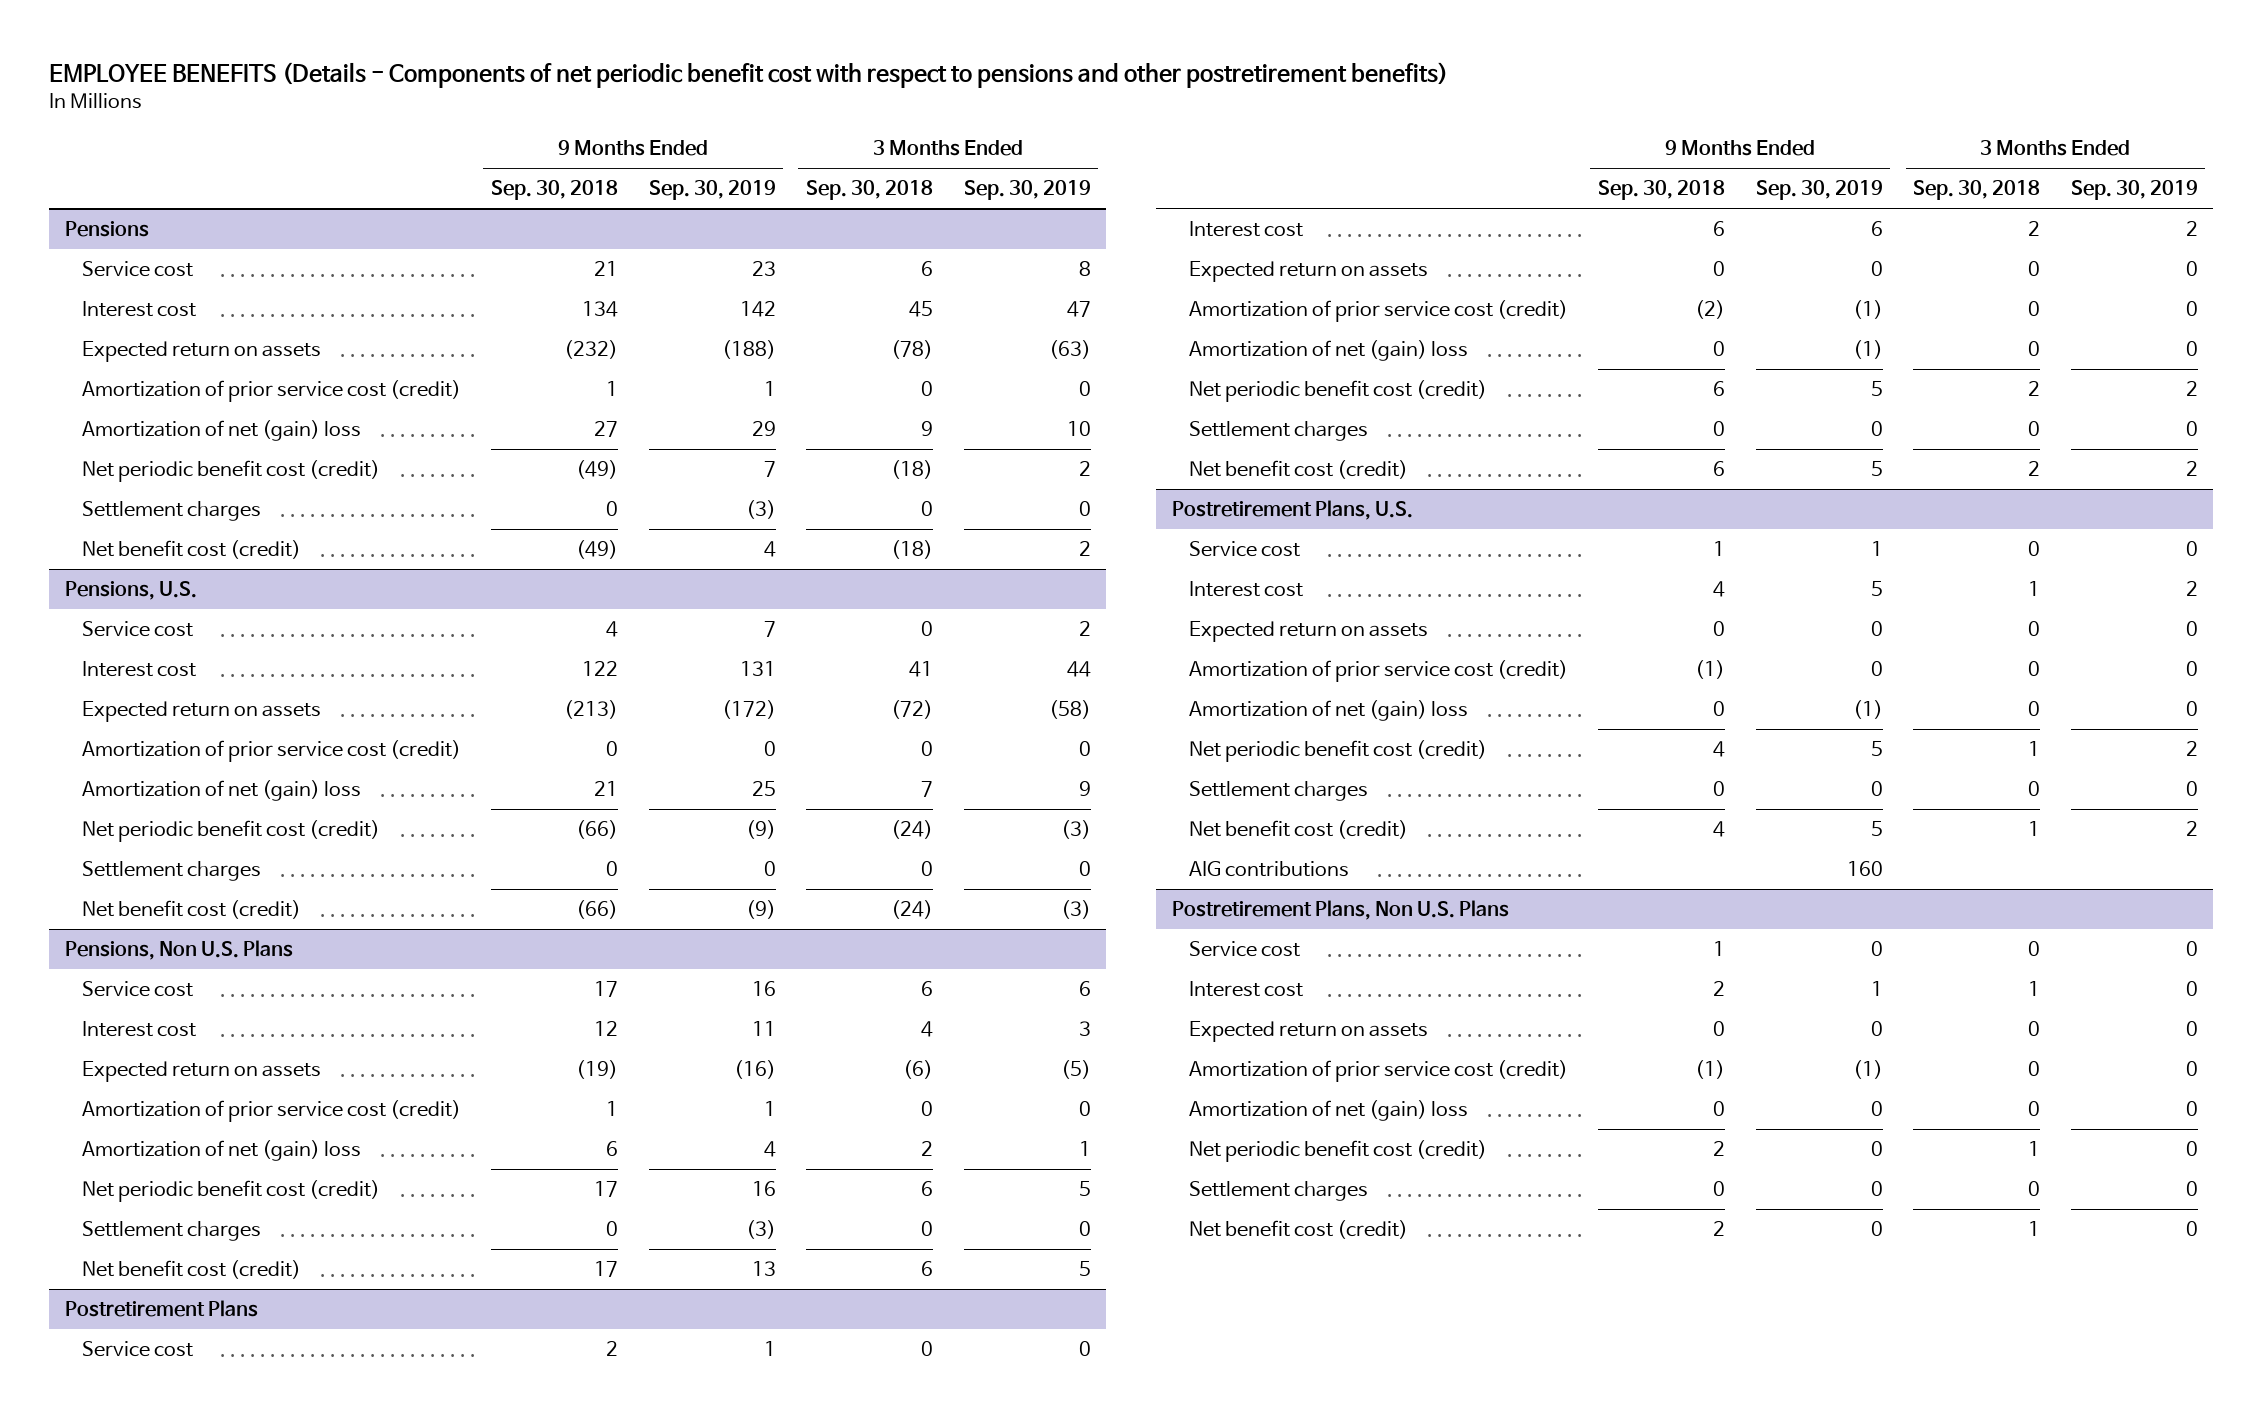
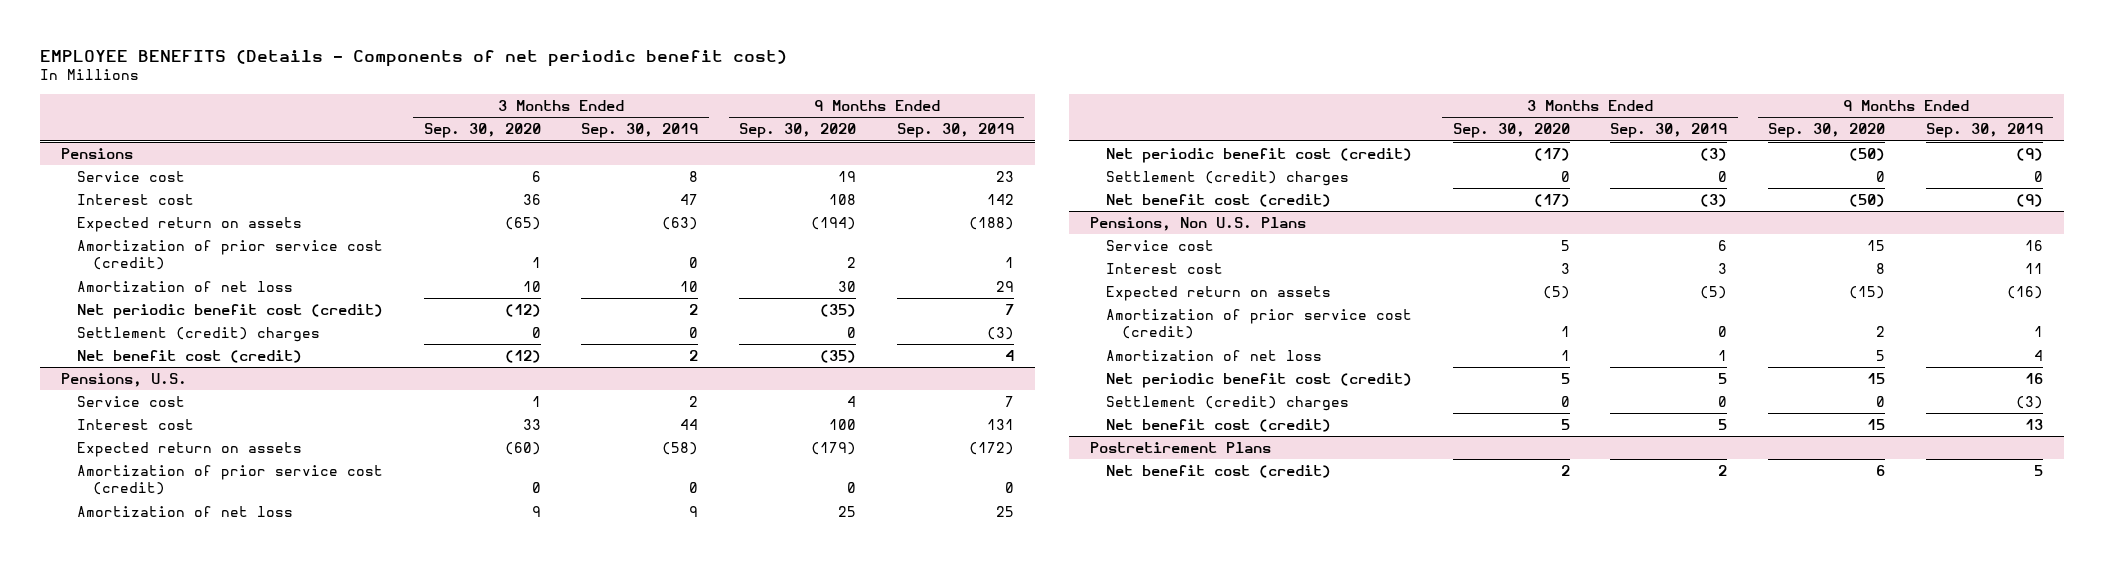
[49,61,1449,88] EMPLOYEE BENEFITS (Details - Components of net periodic benefit cost with respect to pensions and other postretirement benefits) -> [40,49,788,67] EMPLOYEE BENEFITS (Details - Components of net periodic benefit cost)
[491,180,619,201] Sep. 30, 2018 -> none
[806,180,934,201] Sep. 30, 2018 -> none
none -> [423,123,541,139] Sep. 30, 2020
none -> [739,123,857,139] Sep. 30, 2020
[81,420,361,442] Amortization of net (gain) loss -> [76,280,293,292] Amortization of net loss
[81,501,261,522] Settlement charges -> [76,326,320,342] Settlement (credit) charges
[81,780,361,802] Amortization of net (gain) loss -> [76,505,293,517] Amortization of net loss
[81,861,261,882] Settlement charges -> [1105,170,1349,186] Settlement (credit) charges
[81,1140,361,1162] Amortization of net (gain) loss -> [1105,349,1322,361] Amortization of net loss
[81,1221,261,1242] Settlement charges -> [1105,395,1349,411] Settlement (credit) charges
[81,1341,193,1358] Service cost -> none
[1188,221,1303,238] Interest cost -> none
[1188,261,1428,283] Expected return on assets -> none
[1188,300,1568,323] Amortization of prior service cost (credit) -> none
[1188,340,1468,362] Amortization of net (gain) loss -> none
[1188,380,1487,403] Net periodic benefit cost (credit) -> none
[1188,421,1368,442] Settlement charges -> none
[1171,500,1413,521] Postretirement Plans, U.S. -> none
[1188,541,1300,558] Service cost -> none
[1188,581,1303,598] Interest cost -> none
[1188,621,1428,643] Expected return on assets -> none
[1188,660,1568,683] Amortization of prior service cost (credit) -> none
[1188,700,1468,722] Amortization of net (gain) loss -> none
[1188,740,1487,763] Net periodic benefit cost (credit) -> none
[1188,781,1368,802] Settlement charges -> none
[1188,820,1408,840] Net benefit cost (credit) -> none
[1188,861,1349,878] AIG contributions -> none
[1171,900,1509,921] Postretirement Plans, Non U.S. Plans -> none
[1188,941,1300,958] Service cost -> none
[1188,981,1303,998] Interest cost -> none
[1188,1021,1428,1043] Expected return on assets -> none
[1188,1060,1568,1083] Amortization of prior service cost (credit) -> none
[1188,1100,1468,1122] Amortization of net (gain) loss -> none
[1188,1140,1487,1163] Net periodic benefit cost (credit) -> none
[1188,1181,1368,1202] Settlement charges -> none
[1188,1220,1408,1240] Net benefit cost (credit) -> none

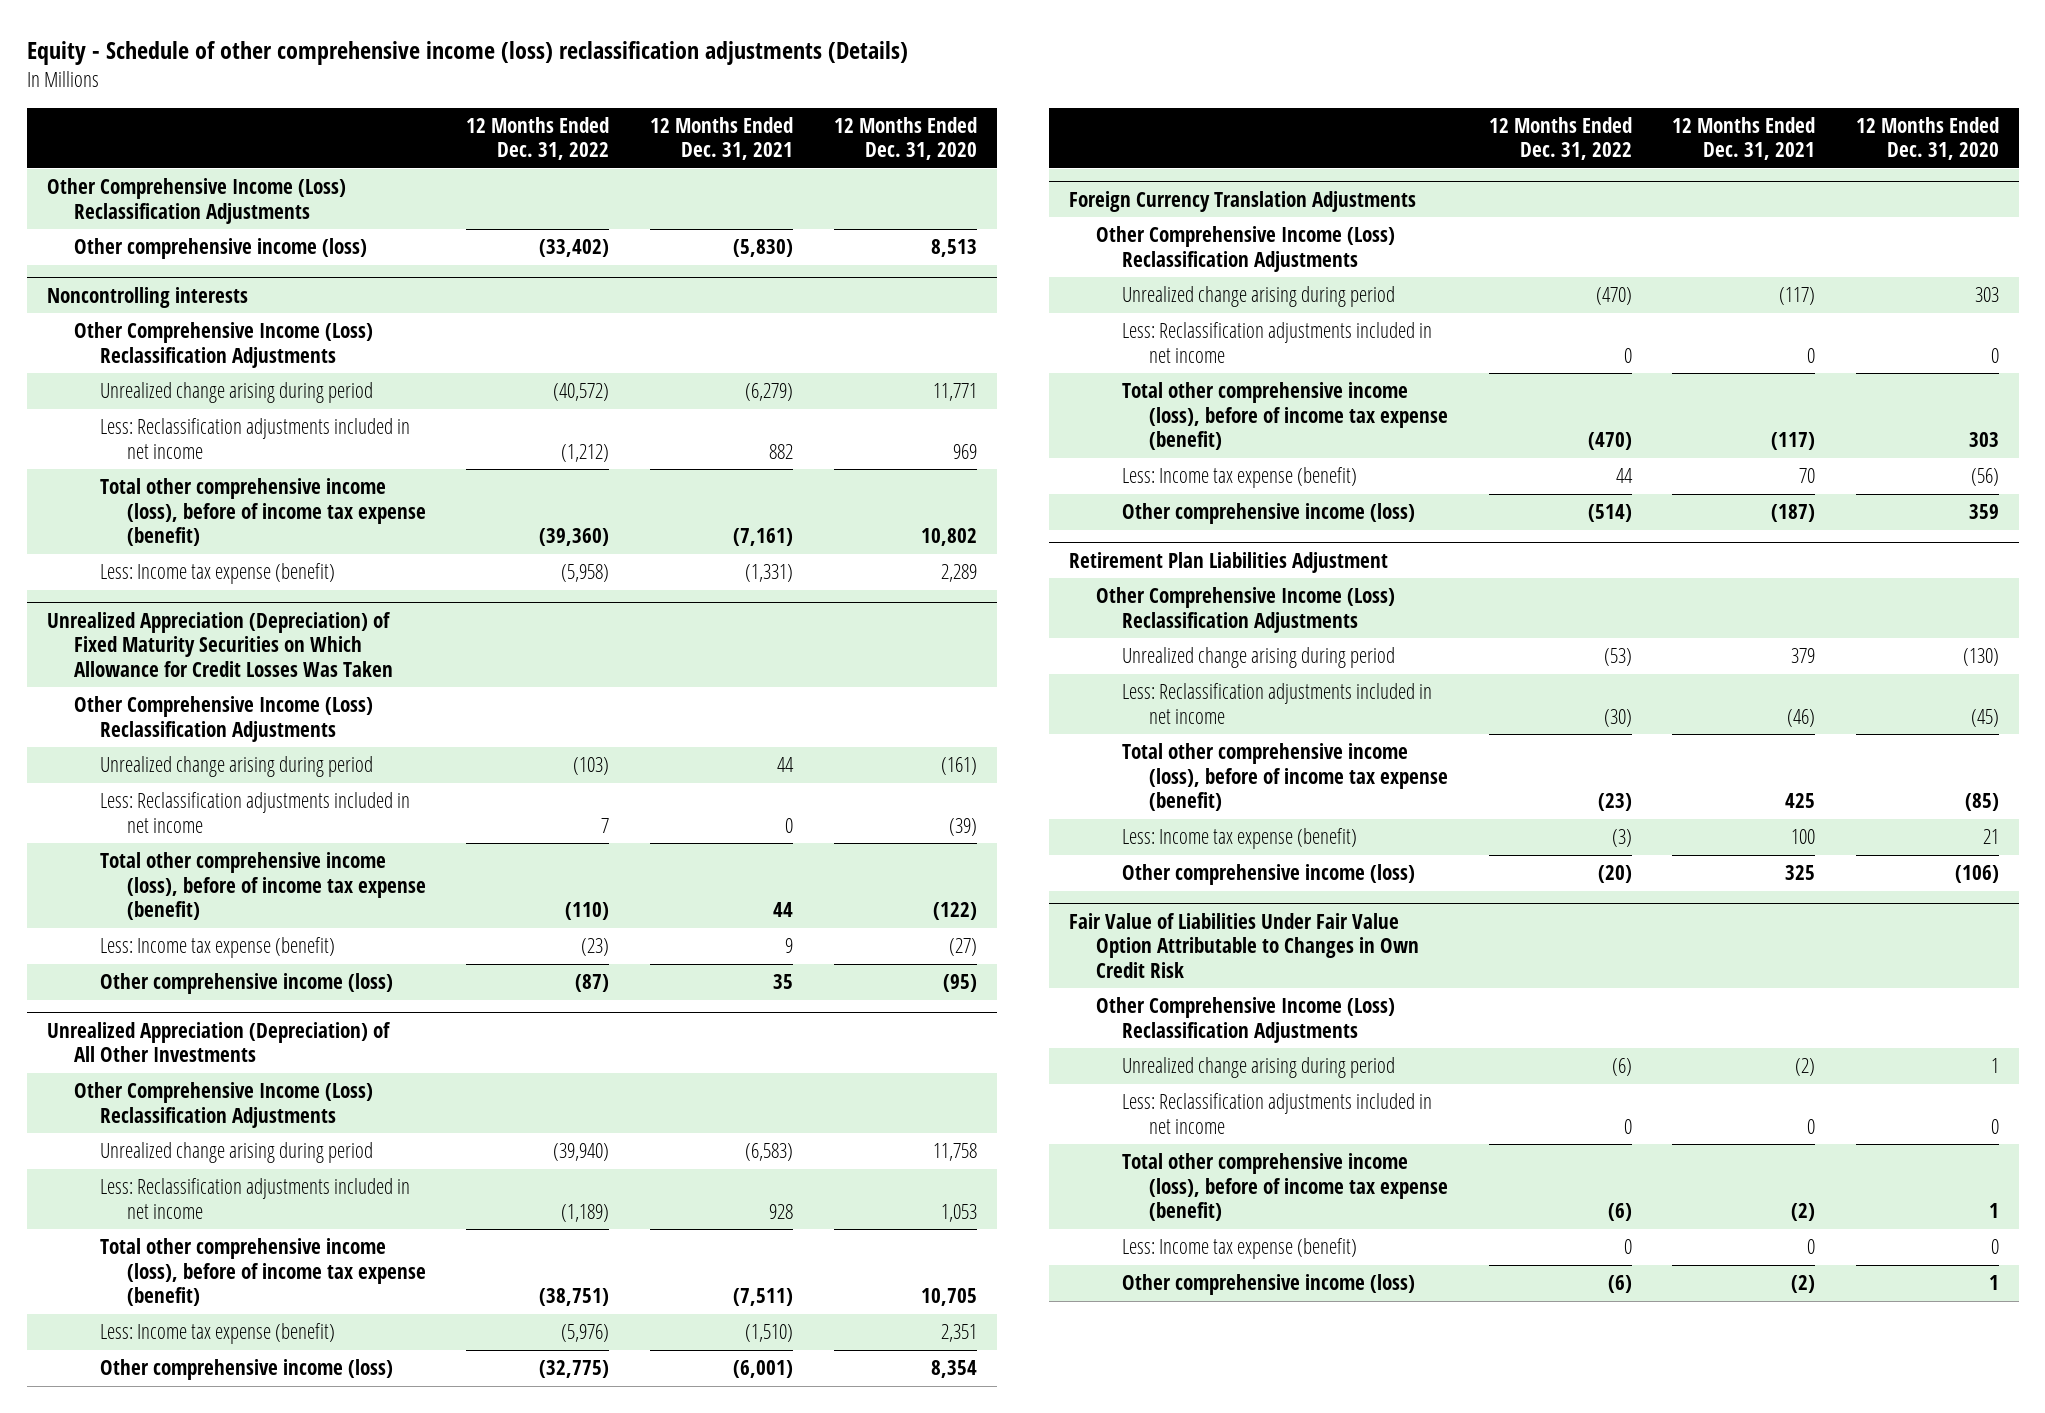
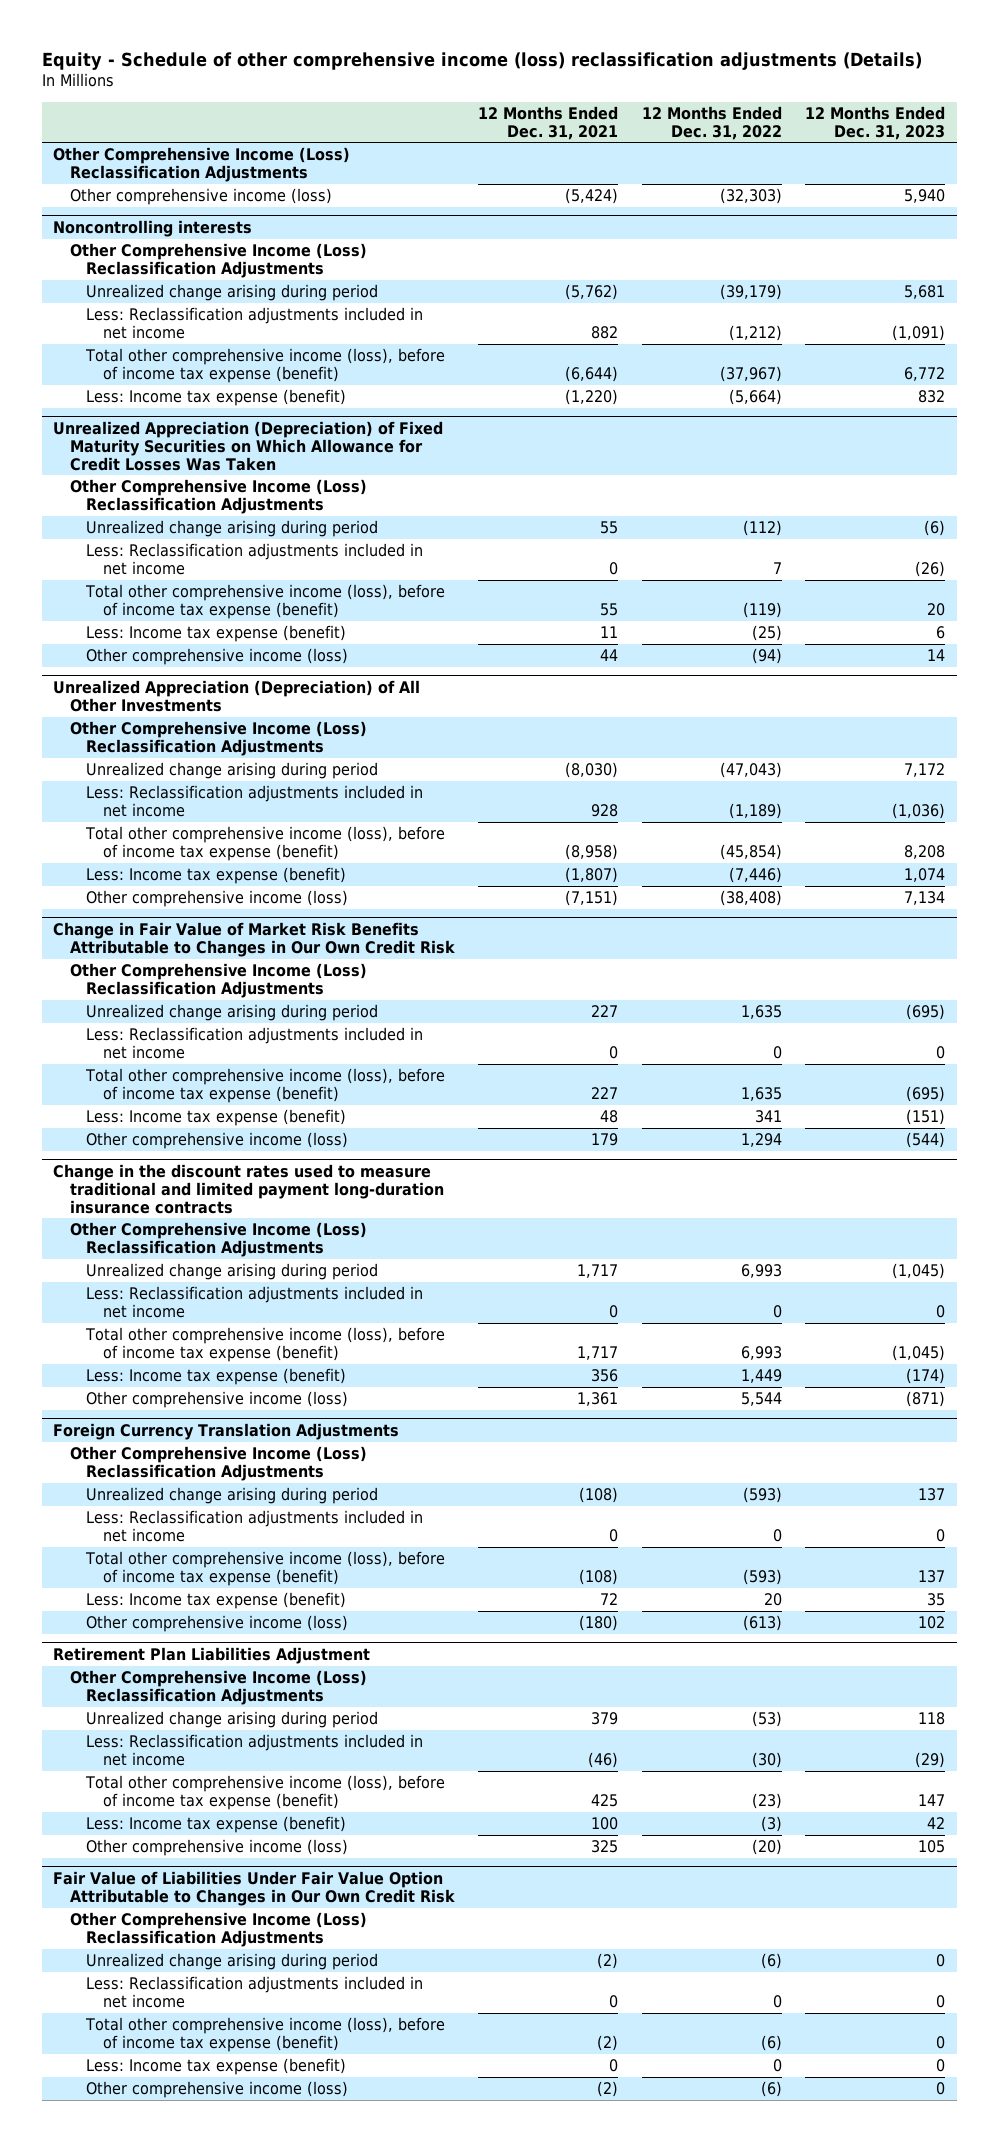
[833,116,977,161] 12 Months Ended Dec. 31, 2020 -> none
none -> [804,105,945,140] 12 Months Ended Dec. 31, 2023
[539,239,610,258] (33,402) -> [719,187,782,204] (32,303)
[733,239,794,258] (5,830) -> [565,187,619,204] (5,424)
[553,383,610,402] (40,572) -> [719,283,782,300] (39,179)
[745,383,794,402] (6,279) -> [565,283,619,300] (5,762)
[539,528,610,547] (39,360) -> [719,365,782,382] (37,967)
[733,528,794,547] (7,161) -> [565,365,619,382] (6,644)
[561,564,610,583] (5,958) -> [728,388,782,405] (5,664)
[745,564,794,583] (1,331) -> [565,388,619,405] (1,220)
[573,757,610,776] (103) -> [742,519,782,536] (112)
[777,757,795,773] 44 -> [600,520,619,534] 55
[565,902,610,921] (110) -> [742,601,782,618] (119)
[773,902,794,918] 44 -> [600,602,619,616] 55
[581,938,610,957] (23) -> [751,624,782,641] (25)
[785,938,794,954] 9 -> [600,625,619,638] 11
[575,974,610,993] (87) -> [751,647,782,664] (94)
[773,974,794,990] 35 -> [600,648,619,661] 44
[553,1143,610,1162] (39,940) -> [719,761,782,778] (47,043)
[745,1143,794,1162] (6,583) -> [565,761,619,778] (8,030)
[539,1288,610,1307] (38,751) -> [719,843,782,860] (45,854)
[733,1288,794,1307] (7,511) -> [565,843,619,860] (8,958)
[561,1324,610,1343] (5,976) -> [728,866,782,883] (7,446)
[745,1324,794,1343] (1,510) -> [565,866,619,883] (1,807)
[539,1360,610,1379] (32,775) -> [719,889,782,906] (38,408)
[733,1360,794,1379] (6,001) -> [565,889,619,906] (7,151)
none -> [53,921,455,957] Change in Fair Value of Market Risk Benefits Attributable to Changes in Our Own Credit Risk
none -> [69,962,367,998] Other Comprehensive Income (Loss) Reclassification Adjustments
none -> [86,1003,379,1021] Unrealized change arising during period
none -> [86,1026,424,1059] Less: Reclassification adjustments included in net income
none -> [85,1067,446,1103] Total other comprehensive income (loss), before of income tax expense (benefit)
none -> [86,1108,347,1126] Less: Income tax expense (benefit)
none -> [86,1131,349,1149] Other comprehensive income (loss)
none -> [53,1163,444,1214] Change in the discount rates used to measure traditional and limited payment long-duration insurance contracts
none -> [69,1221,367,1257] Other Comprehensive Income (Loss) Reclassification Adjustments
none -> [86,1262,379,1280] Unrealized change arising during period
none -> [86,1285,424,1318] Less: Reclassification adjustments included in net income
none -> [85,1326,446,1362] Total other comprehensive income (loss), before of income tax expense (benefit)
none -> [86,1367,347,1385] Less: Income tax expense (benefit)
none -> [86,1390,349,1408] Other comprehensive income (loss)
[1595,287,1632,306] (470) -> [742,1486,782,1503] (593)
[1779,287,1816,306] (117) -> [579,1486,619,1503] (108)
[1587,432,1632,451] (470) -> [742,1568,782,1585] (593)
[1771,432,1816,451] (117) -> [579,1568,619,1585] (108)
[1615,468,1633,484] 44 -> [763,1592,782,1606] 20
[1799,468,1816,484] 70 -> [600,1592,619,1605] 72
[1587,504,1632,523] (514) -> [742,1614,782,1631] (613)
[1771,504,1816,523] (187) -> [579,1614,619,1631] (180)
[1068,912,1419,978] Fair Value of Liabilities Under Fair Value Option Attributable to Changes in Own Credit Risk -> [53,1870,455,1906] Fair Value of Liabilities Under Fair Value Option Attributable to Changes in Our Own Credit Risk

